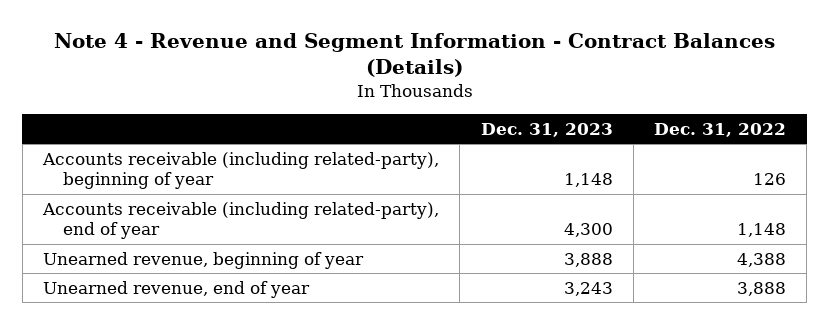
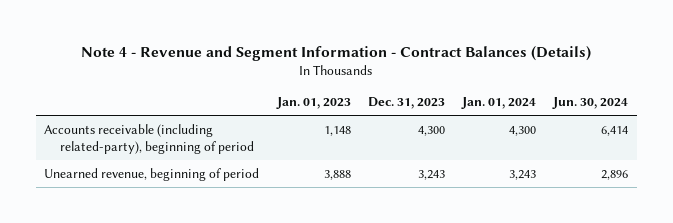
[654,122,787,137] Dec. 31, 2022 -> none
none -> [275,97,351,110] Jan. 01, 2023
none -> [461,97,537,110] Jan. 01, 2024
none -> [552,97,629,110] Jun. 30, 2024
[42,201,440,240] Accounts receivable (including related-party), end of year -> none
[43,280,311,298] Unearned revenue, end of year -> none
[42,151,440,190] Accounts receivable (including related-party), beginning of year -> [44,123,255,155] Accounts receivable (including related-party), beginning of period
[563,173,613,188] 1,148 -> [417,125,445,136] 4,300
[43,251,365,269] Unearned revenue, beginning of year -> [44,167,260,181] Unearned revenue, beginning of period
[563,252,613,267] 3,888 -> [417,169,445,180] 3,243

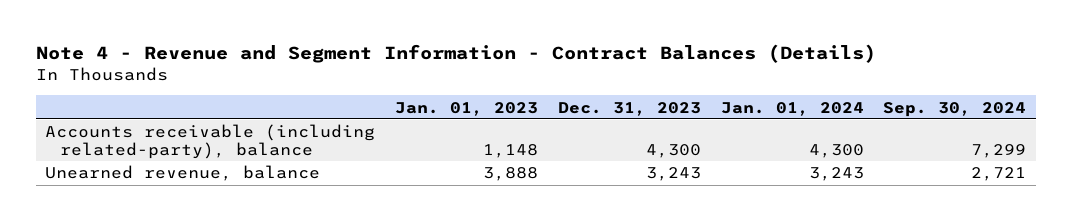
[552,97,629,110] Jun. 30, 2024 -> none
none -> [883,101,1027,117] Sep. 30, 2024
[44,123,255,155] Accounts receivable (including related-party), beginning of period -> [45,124,376,159] Accounts receivable (including related-party), balance
[44,167,260,181] Unearned revenue, beginning of period -> [45,165,321,182] Unearned revenue, balance

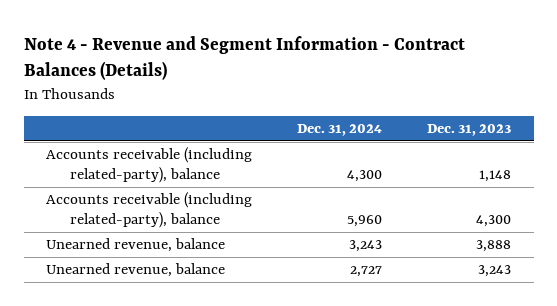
[395,101,539,116] Jan. 01, 2023 -> none
[720,101,864,116] Jan. 01, 2024 -> none
[883,101,1027,117] Sep. 30, 2024 -> none
none -> [297,124,383,137] Dec. 31, 2024
none -> [46,147,253,184] Accounts receivable (including related-party), balance
none -> [46,238,226,253] Unearned revenue, balance

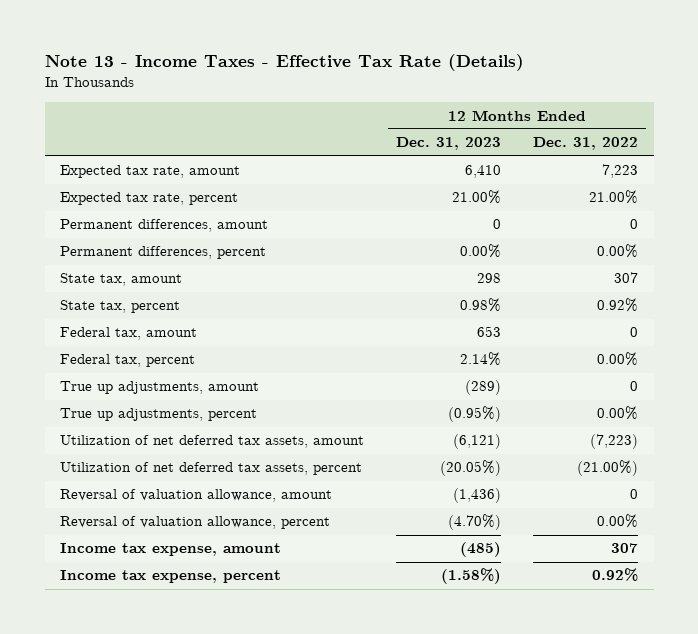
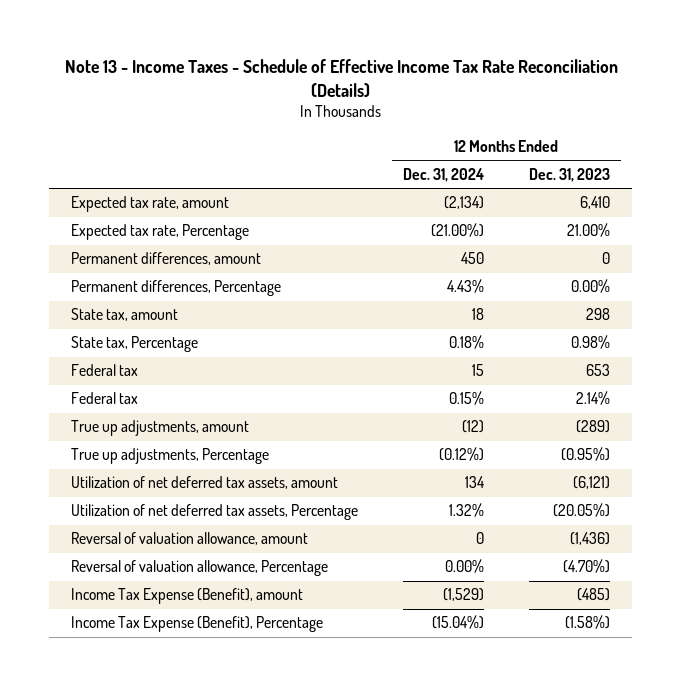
[44,54,524,72] Note 13 - Income Taxes - Effective Tax Rate (Details) -> [64,58,618,97] Note 13 - Income Taxes - Schedule of Effective Income Tax Rate Reconciliation (Details)
[533,137,639,151] Dec. 31, 2022 -> none
none -> [403,167,485,182] Dec. 31, 2024
[60,192,239,206] Expected tax rate, percent -> [71,224,250,241] Expected tax rate, Percentage
[60,246,267,260] Permanent differences, percent -> [71,280,282,297] Permanent differences, Percentage
[60,300,181,314] State tax, percent -> [71,336,199,353] State tax, Percentage
[60,327,198,341] Federal tax, amount -> [71,364,139,377] Federal tax
[60,354,196,368] Federal tax, percent -> [71,392,139,405] Federal tax
[60,408,258,422] True up adjustments, percent -> [71,448,270,465] True up adjustments, Percentage
[60,462,363,476] Utilization of net deferred tax assets, percent -> [71,504,359,521] Utilization of net deferred tax assets, Percentage
[60,516,331,530] Reversal of valuation allowance, percent -> [71,560,329,577] Reversal of valuation allowance, Percentage
[60,543,282,557] Income tax expense, amount -> [71,588,304,605] Income Tax Expense (Benefit), amount
[60,570,282,584] Income tax expense, percent -> [71,616,324,633] Income Tax Expense (Benefit), Percentage

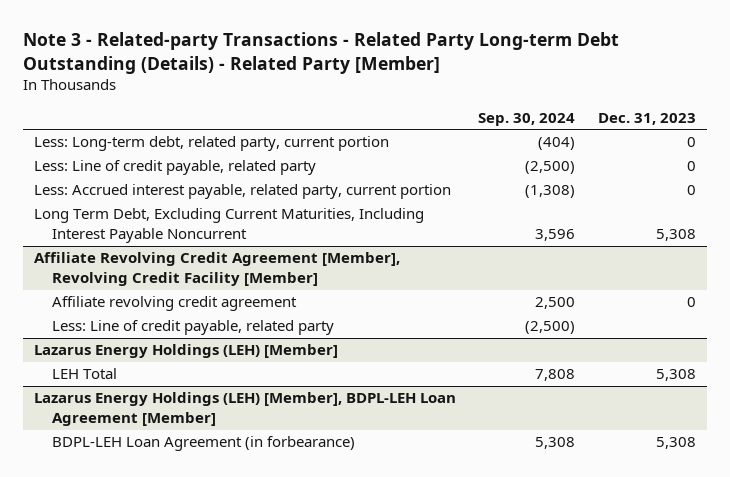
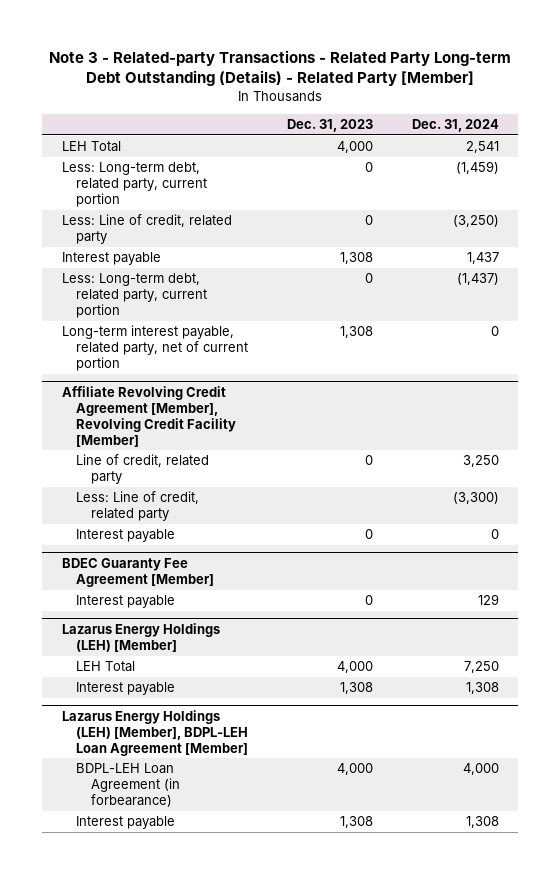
[478,112,576,126] Sep. 30, 2024 -> none
none -> [411,118,499,132] Dec. 31, 2024
none -> [61,141,121,153] LEH Total
[34,208,425,243] Long Term Debt, Excluding Current Maturities, Including Interest Payable Noncurrent -> none
[34,160,317,176] Less: Line of credit payable, related party -> [61,214,232,245] Less: Line of credit, related party
none -> [61,252,161,266] Interest payable
[34,184,452,200] Less: Accrued interest payable, related party, current portion -> [61,273,208,318] Less: Long-term debt, related party, current portion
none -> [61,325,249,371] Long-term interest payable, related party, net of current portion
[52,296,298,312] Affiliate revolving credit agreement -> [76,454,210,485] Line of credit, related party
[52,320,335,336] Less: Line of credit payable, related party -> [76,491,200,522] Less: Line of credit, related party
none -> [76,529,176,543] Interest payable
none -> [61,558,215,587] BDEC Guaranty Fee Agreement [Member]
none -> [76,595,176,609] Interest payable
[655,369,696,382] 5,308 -> [336,661,373,674] 4,000
none -> [76,682,176,696] Interest payable
[655,437,696,450] 5,308 -> [336,763,373,776] 4,000
none -> [76,816,176,830] Interest payable

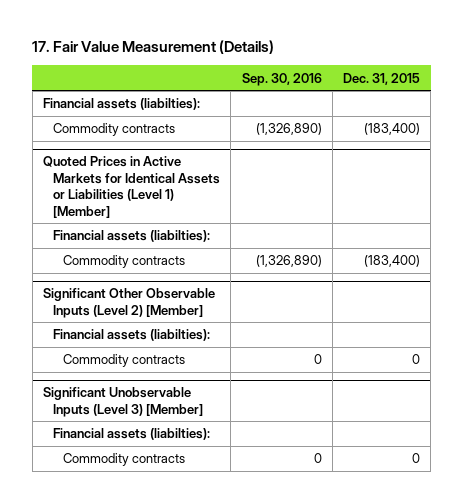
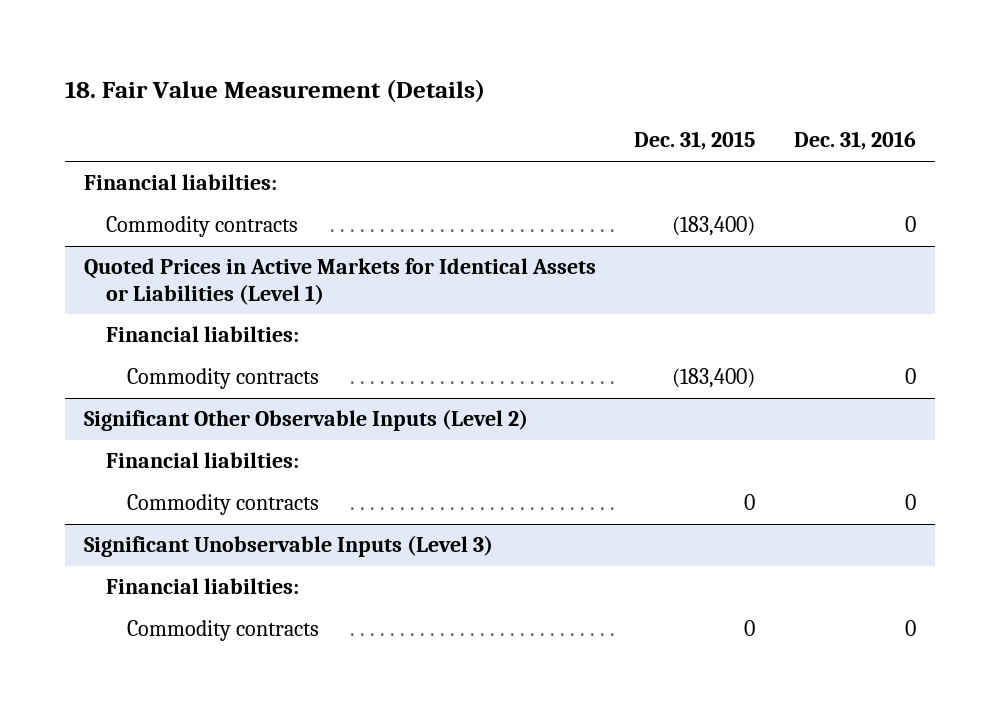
[32,40,275,55] 17. Fair Value Measurement (Details) -> [64,78,485,103] 18. Fair Value Measurement (Details)
[241,72,322,86] Sep. 30, 2016 -> none
none -> [793,131,916,151] Dec. 31, 2016
[43,98,201,111] Financial assets (liabilties): -> [83,174,277,191] Financial liabilties:
[43,156,220,218] Quoted Prices in Active Markets for Identical Assets or Liabilities (Level 1) [Member] -> [83,258,596,305] Quoted Prices in Active Markets for Identical Assets or Liabilities (Level 1)
[52,230,210,243] Financial assets (liabilties): -> [105,326,299,343] Financial liabilties:
[43,288,216,318] Significant Other Observable Inputs (Level 2) [Member] -> [83,409,528,432] Significant Other Observable Inputs (Level 2)
[52,329,210,342] Financial assets (liabilties): -> [105,452,299,469] Financial liabilties:
[43,387,203,417] Significant Unobservable Inputs (Level 3) [Member] -> [83,535,493,558] Significant Unobservable Inputs (Level 3)
[52,428,210,441] Financial assets (liabilties): -> [105,578,299,595] Financial liabilties:

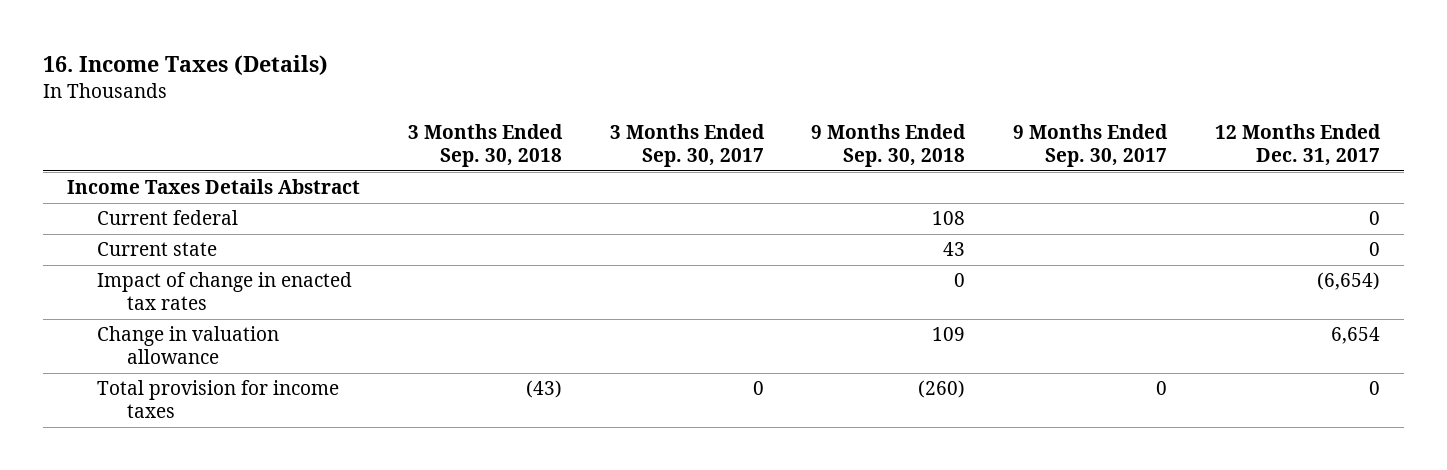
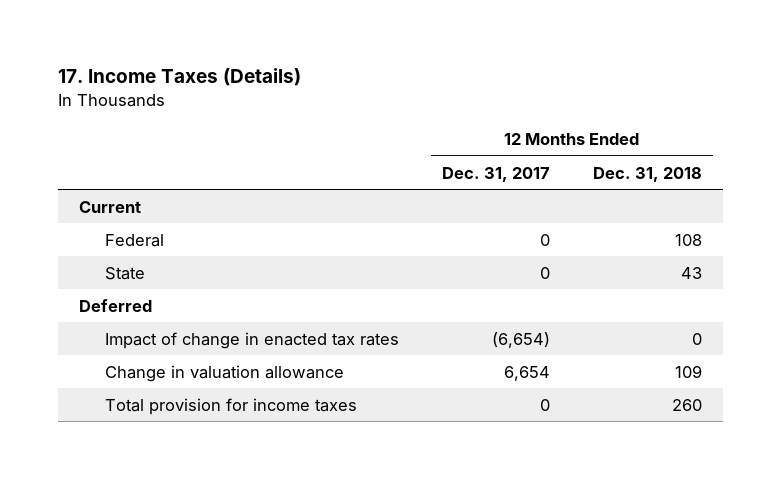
[42,55,328,76] 16. Income Taxes (Details) -> [57,68,301,87] 17. Income Taxes (Details)
[407,124,563,167] 3 Months Ended Sep. 30, 2018 -> none
[609,124,765,167] 3 Months Ended Sep. 30, 2017 -> none
[811,124,967,167] 9 Months Ended Sep. 30, 2018 -> none
[1013,124,1169,167] 9 Months Ended Sep. 30, 2017 -> none
none -> [592,166,702,182] Dec. 31, 2018
[66,179,360,195] Income Taxes Details Abstract -> none
none -> [79,200,142,213] Current
[96,210,238,226] Current federal -> [104,233,164,247] Federal
[96,242,217,257] Current state -> [104,266,145,280] State
none -> [79,298,153,312] Deferred

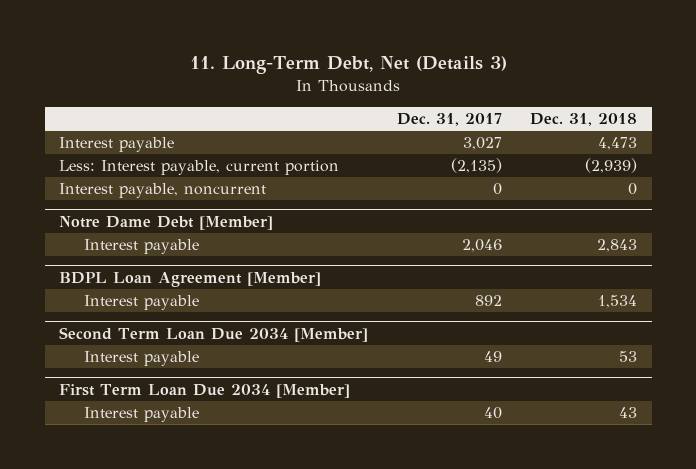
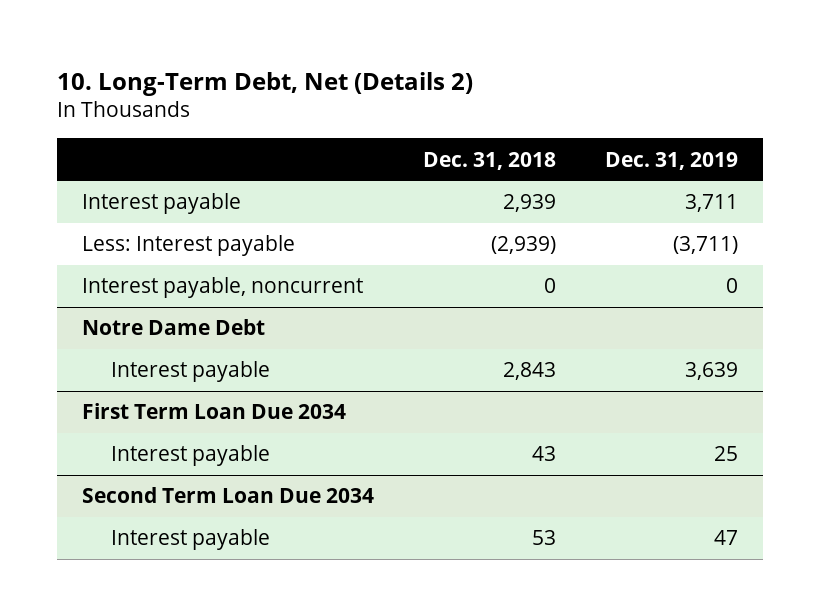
[190,56,508,75] 11. Long-Term Debt, Net (Details 3) -> [57,71,474,96] 10. Long-Term Debt, Net (Details 2)
[396,112,502,126] Dec. 31, 2017 -> none
none -> [605,151,739,170] Dec. 31, 2019
[598,137,638,151] 4,473 -> [503,194,557,213] 2,939
[59,160,340,176] Less: Interest payable, current portion -> [81,235,295,257] Less: Interest payable
[59,215,274,230] Notre Dame Debt [Member] -> [81,319,265,336] Notre Dame Debt
[59,271,322,287] BDPL Loan Agreement [Member] -> none
[83,295,199,311] Interest payable -> none
[59,326,369,342] Second Term Loan Due 2034 [Member] -> none
[83,351,199,367] Interest payable -> none
[59,383,351,398] First Term Loan Due 2034 [Member] -> [81,403,346,420] First Term Loan Due 2034
none -> [81,487,374,504] Second Term Loan Due 2034
none -> [111,529,271,551] Interest payable

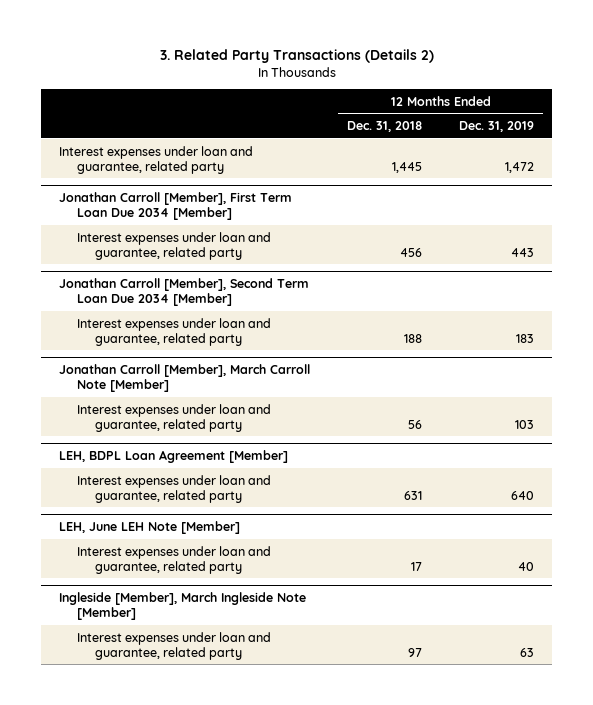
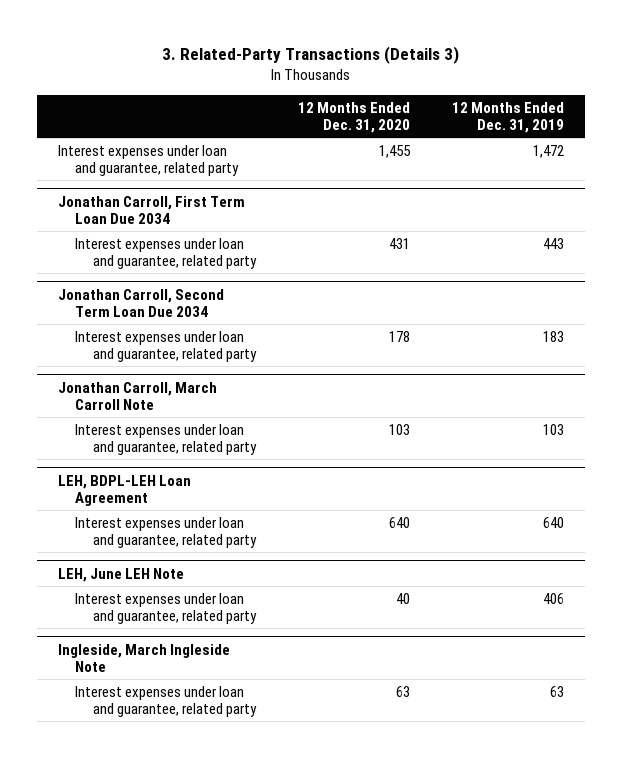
[159,49,434,64] 3. Related Party Transactions (Details 2) -> [162,45,460,64] 3. Related-Party Transactions (Details 3)
[347,121,423,133] Dec. 31, 2018 -> none
none -> [297,101,410,134] 12 Months Ended Dec. 31, 2020
[59,192,293,221] Jonathan Carroll [Member], First Term Loan Due 2034 [Member] -> [57,195,245,225] Jonathan Carroll, First Term Loan Due 2034
[59,278,310,307] Jonathan Carroll [Member], Second Term Loan Due 2034 [Member] -> [57,288,224,318] Jonathan Carroll, Second Term Loan Due 2034
[59,364,311,393] Jonathan Carroll [Member], March Carroll Note [Member] -> [57,381,217,411] Jonathan Carroll, March Carroll Note
[59,450,289,464] LEH, BDPL Loan Agreement [Member] -> [57,474,191,507] LEH, BDPL-LEH Loan Agreement
[59,521,241,535] LEH, June LEH Note [Member] -> [57,567,184,582] LEH, June LEH Note
[517,561,534,571] 40 -> [543,592,565,604] 406
[59,592,307,621] Ingleside [Member], March Ingleside Note [Member] -> [57,643,230,673] Ingleside, March Ingleside Note

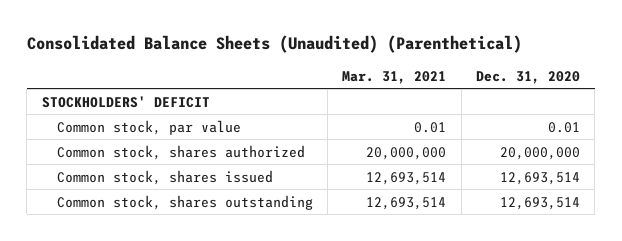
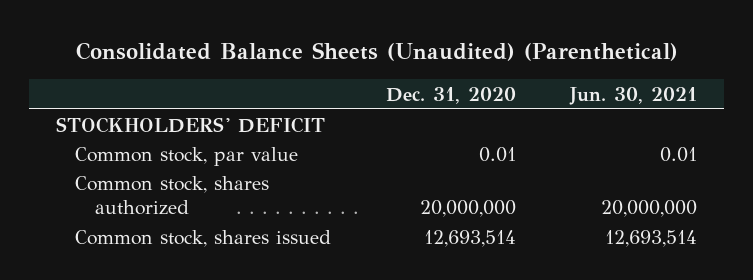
[342,70,447,84] Mar. 31, 2021 -> none
none -> [568,86,697,105] Jun. 30, 2021
[56,194,313,210] Common stock, shares outstanding -> none

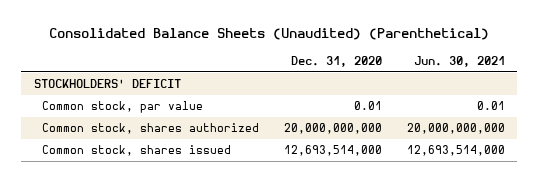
[419,200,516,218] 20,000,000 -> [283,123,382,135] 20,000,000,000
[600,200,697,218] 20,000,000 -> [406,123,505,135] 20,000,000,000
[423,229,516,247] 12,693,514 -> [283,145,382,157] 12,693,514,000
[604,229,697,247] 12,693,514 -> [406,145,505,157] 12,693,514,000

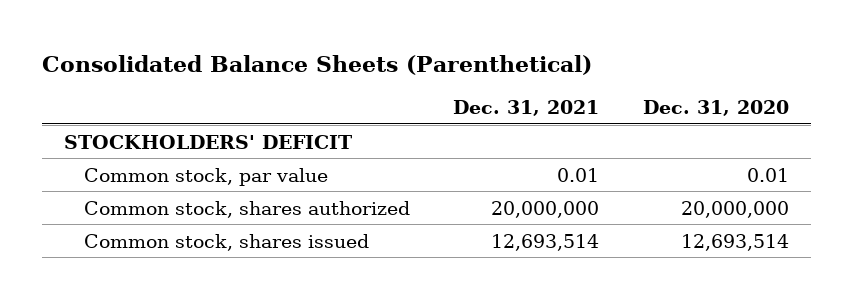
[49,28,490,41] Consolidated Balance Sheets (Unaudited) (Parenthetical) -> [42,54,593,75] Consolidated Balance Sheets (Parenthetical)
[413,55,505,67] Jun. 30, 2021 -> none
none -> [453,100,600,117] Dec. 31, 2021
[283,123,382,135] 20,000,000,000 -> [680,200,789,218] 20,000,000
[283,145,382,157] 12,693,514,000 -> [680,233,789,251] 12,693,514

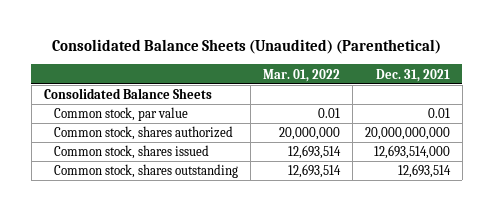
[42,54,593,75] Consolidated Balance Sheets (Parenthetical) -> [51,39,441,55] Consolidated Balance Sheets (Unaudited) (Parenthetical)
[642,100,789,117] Dec. 31, 2020 -> none
none -> [262,68,340,82] Mar. 01, 2022
[64,134,353,149] STOCKHOLDERS' DEFICIT -> none
none -> [43,88,212,100] Consolidated Balance Sheets
[491,200,600,218] 20,000,000 -> [364,127,450,141] 20,000,000,000
[491,233,600,251] 12,693,514 -> [373,145,450,160] 12,693,514,000
none -> [53,164,238,179] Common stock, shares outstanding

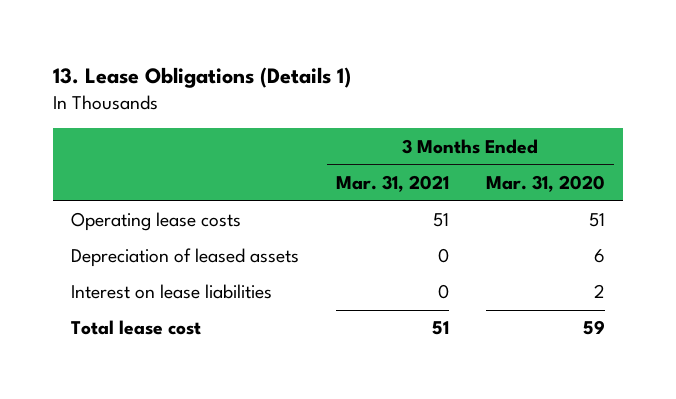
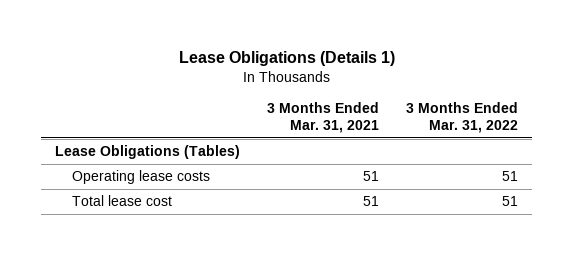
[53,67,352,89] 13. Lease Obligations (Details 1) -> [178,51,395,67] Lease Obligations (Details 1)
[485,174,605,192] Mar. 31, 2020 -> none
none -> [406,102,519,134] 3 Months Ended Mar. 31, 2022
none -> [54,145,240,160] Lease Obligations (Tables)
[71,248,300,268] Depreciation of leased assets -> none
[71,284,273,300] Interest on lease liabilities -> none

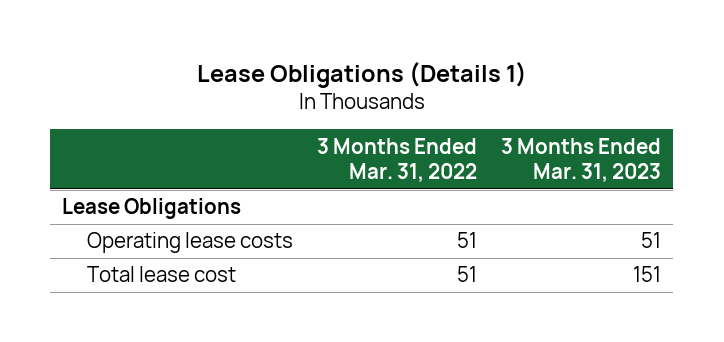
[267,102,380,134] 3 Months Ended Mar. 31, 2021 -> none
none -> [501,137,662,183] 3 Months Ended Mar. 31, 2023
[54,145,240,160] Lease Obligations (Tables) -> [62,198,242,220] Lease Obligations

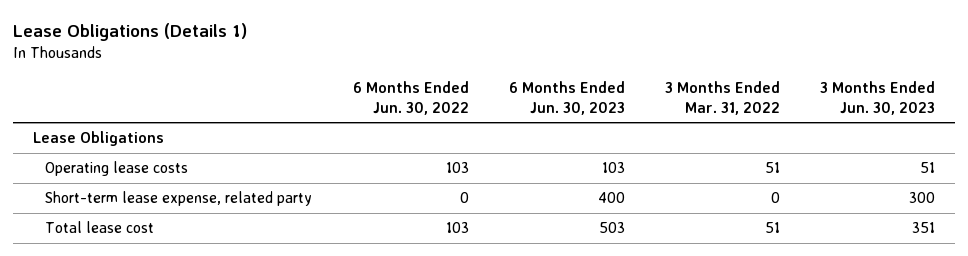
[501,137,662,183] 3 Months Ended Mar. 31, 2023 -> none
none -> [352,81,469,115] 6 Months Ended Jun. 30, 2022
none -> [508,81,625,115] 6 Months Ended Jun. 30, 2023
none -> [819,81,935,115] 3 Months Ended Jun. 30, 2023
none -> [45,191,313,207] Short-term lease expense, related party

